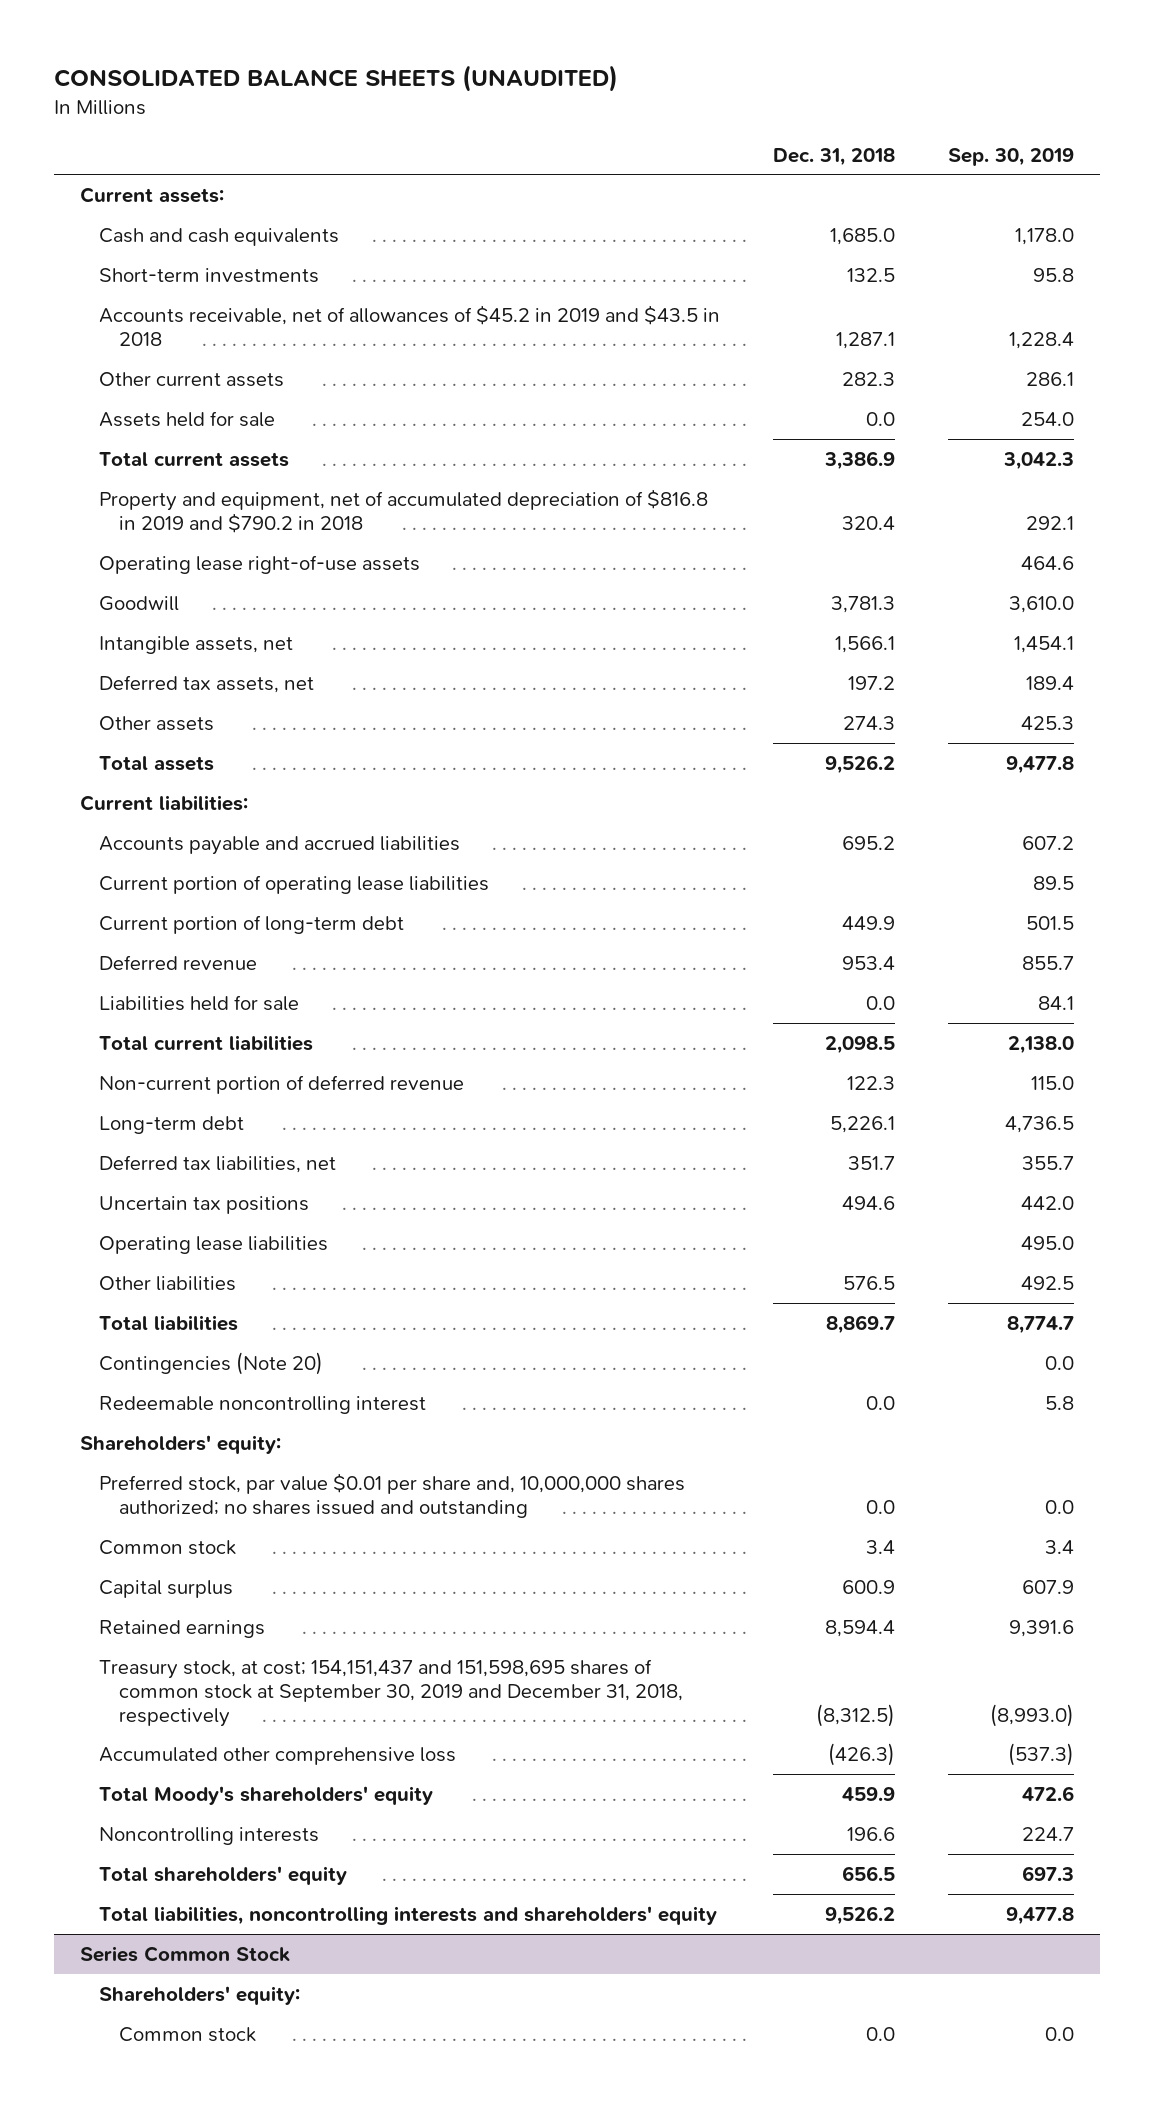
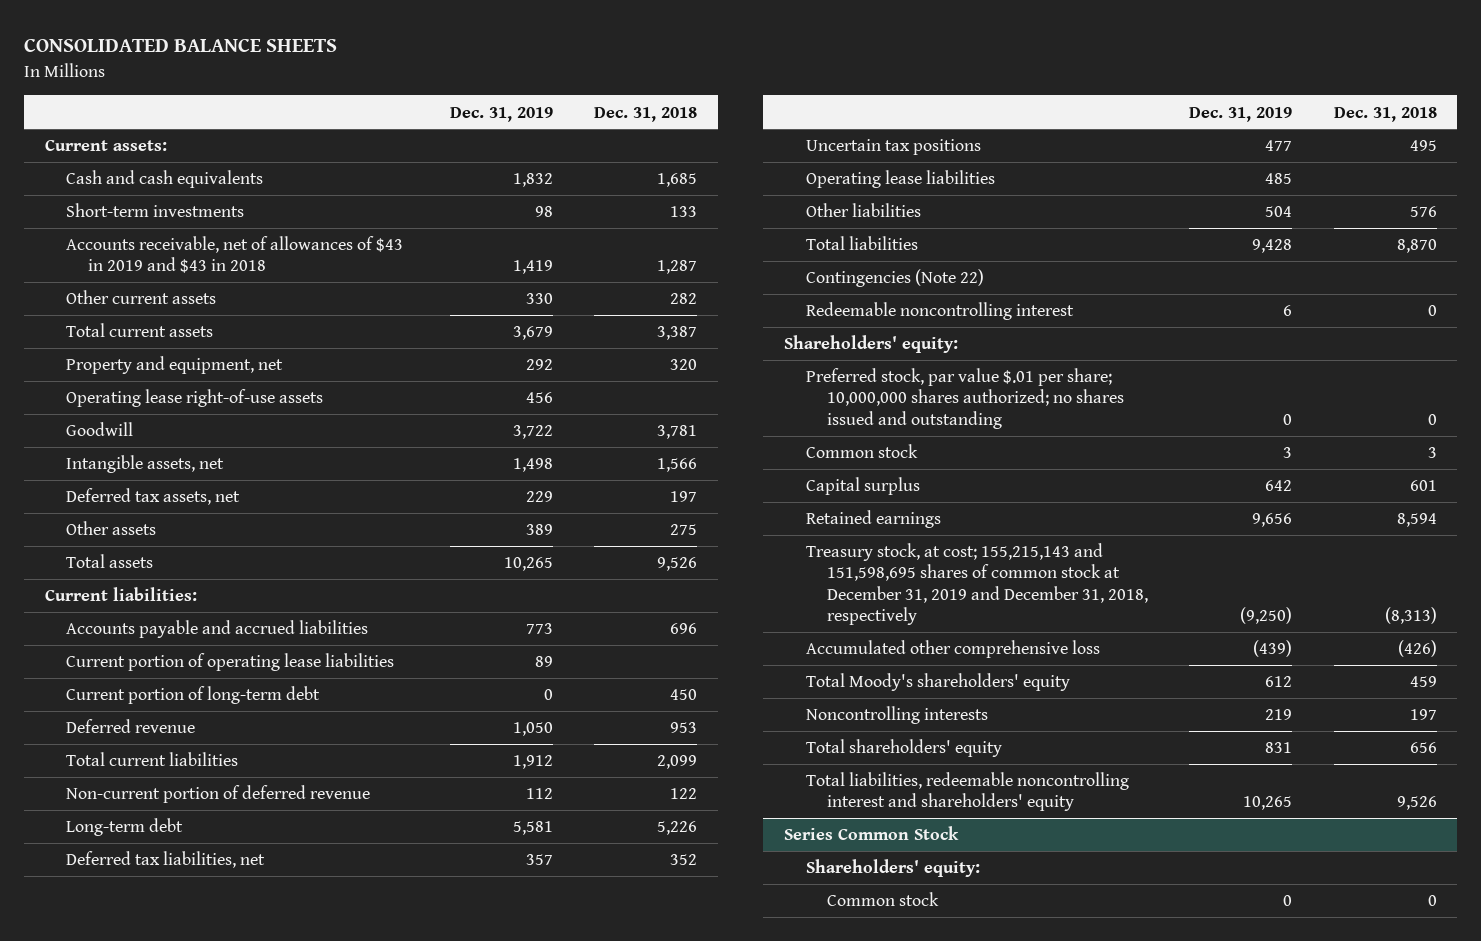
[53,65,618,93] CONSOLIDATED BALANCE SHEETS (UNAUDITED) -> [24,39,338,53] CONSOLIDATED BALANCE SHEETS
[947,147,1074,166] Sep. 30, 2019 -> none
none -> [449,106,553,122] Dec. 31, 2019
[99,410,276,427] Assets held for sale -> none
[830,227,896,245] 1,685.0 -> [657,173,698,188] 1,685
[847,267,896,282] 132.5 -> [670,206,698,218] 133
[99,304,721,346] Accounts receivable, net of allowances of $45.2 in 2019 and $43.5 in 2018 -> [66,236,404,274] Accounts receivable, net of allowances of $43 in 2019 and $43 in 2018
[836,331,896,349] 1,287.1 -> [657,260,698,275] 1,287
[842,371,896,386] 282.3 -> [670,293,698,305] 282
[824,450,896,470] 3,386.9 -> [657,326,698,341] 3,387
[99,488,709,533] Property and equipment, net of accumulated depreciation of $816.8 in 2019 and $790.2 in 2018 -> [66,356,284,375] Property and equipment, net
[842,515,896,530] 320.4 -> [670,359,698,371] 320
[831,595,896,613] 3,781.3 -> [657,425,698,440] 3,781
[835,635,896,653] 1,566.1 -> [657,458,698,473] 1,566
[848,675,896,690] 197.2 -> [670,491,698,503] 197
[843,715,896,730] 274.3 -> [670,524,698,536] 275
[825,754,896,774] 9,526.2 -> [657,557,698,572] 9,526
[842,835,896,850] 695.2 -> [670,623,698,635] 696
[99,994,300,1011] Liabilities held for sale -> none
[842,915,896,930] 449.9 -> [670,689,698,701] 450
[842,955,896,970] 953.4 -> [670,722,698,734] 953
[825,1035,896,1054] 2,098.5 -> [657,755,698,770] 2,099
[847,1075,896,1090] 122.3 -> [670,788,698,800] 122
[830,1115,896,1133] 5,226.1 -> [657,821,698,836] 5,226
[848,1155,896,1170] 351.7 -> [670,854,698,866] 352
[842,1195,896,1210] 494.6 -> [1409,140,1437,152] 495
[843,1275,896,1290] 576.5 -> [1409,206,1437,218] 576
[826,1314,896,1334] 8,869.7 -> [1396,239,1437,254] 8,870
[99,1351,324,1375] Contingencies (Note 20) -> [805,269,984,288] Contingencies (Note 22)
[866,1395,896,1410] 0.0 -> [1427,305,1437,317] 0
[99,1472,686,1518] Preferred stock, par value $0.01 per share and, 10,000,000 shares authorized; no shares issued and outstanding -> [805,368,1125,429] Preferred stock, par value $.01 per share; 10,000,000 shares authorized; no shares issued and outstanding
[866,1499,896,1514] 0.0 -> [1427,413,1437,425] 0
[866,1539,896,1554] 3.4 -> [1427,447,1437,459] 3
[842,1579,896,1594] 600.9 -> [1409,480,1437,492] 601
[825,1619,896,1637] 8,594.4 -> [1396,513,1437,528] 8,594
[99,1658,683,1727] Treasury stock, at cost; 154,151,437 and 151,598,695 shares of common stock at September 30, 2019 and December 31, 2018, respectively -> [805,543,1149,625] Treasury stock, at cost; 155,215,143 and 151,598,695 shares of common stock at December 31, 2019 and December 31, 2018, respectively
[816,1703,896,1727] (8,312.5) -> [1384,606,1437,624] (8,313)
[828,1742,896,1766] (426.3) -> [1397,640,1437,658] (426)
[842,1786,896,1801] 459.9 -> [1409,676,1437,688] 459
[847,1826,896,1841] 196.6 -> [1409,709,1437,721] 197
[842,1865,896,1881] 656.5 -> [1409,742,1437,754] 656
[99,1905,718,1925] Total liabilities, noncontrolling interests and shareholders' equity -> [805,772,1129,812] Total liabilities, redeemable noncontrolling interest and shareholders' equity
[825,1905,896,1925] 9,526.2 -> [1396,796,1437,811] 9,526
[866,2026,896,2041] 0.0 -> [1427,895,1437,907] 0

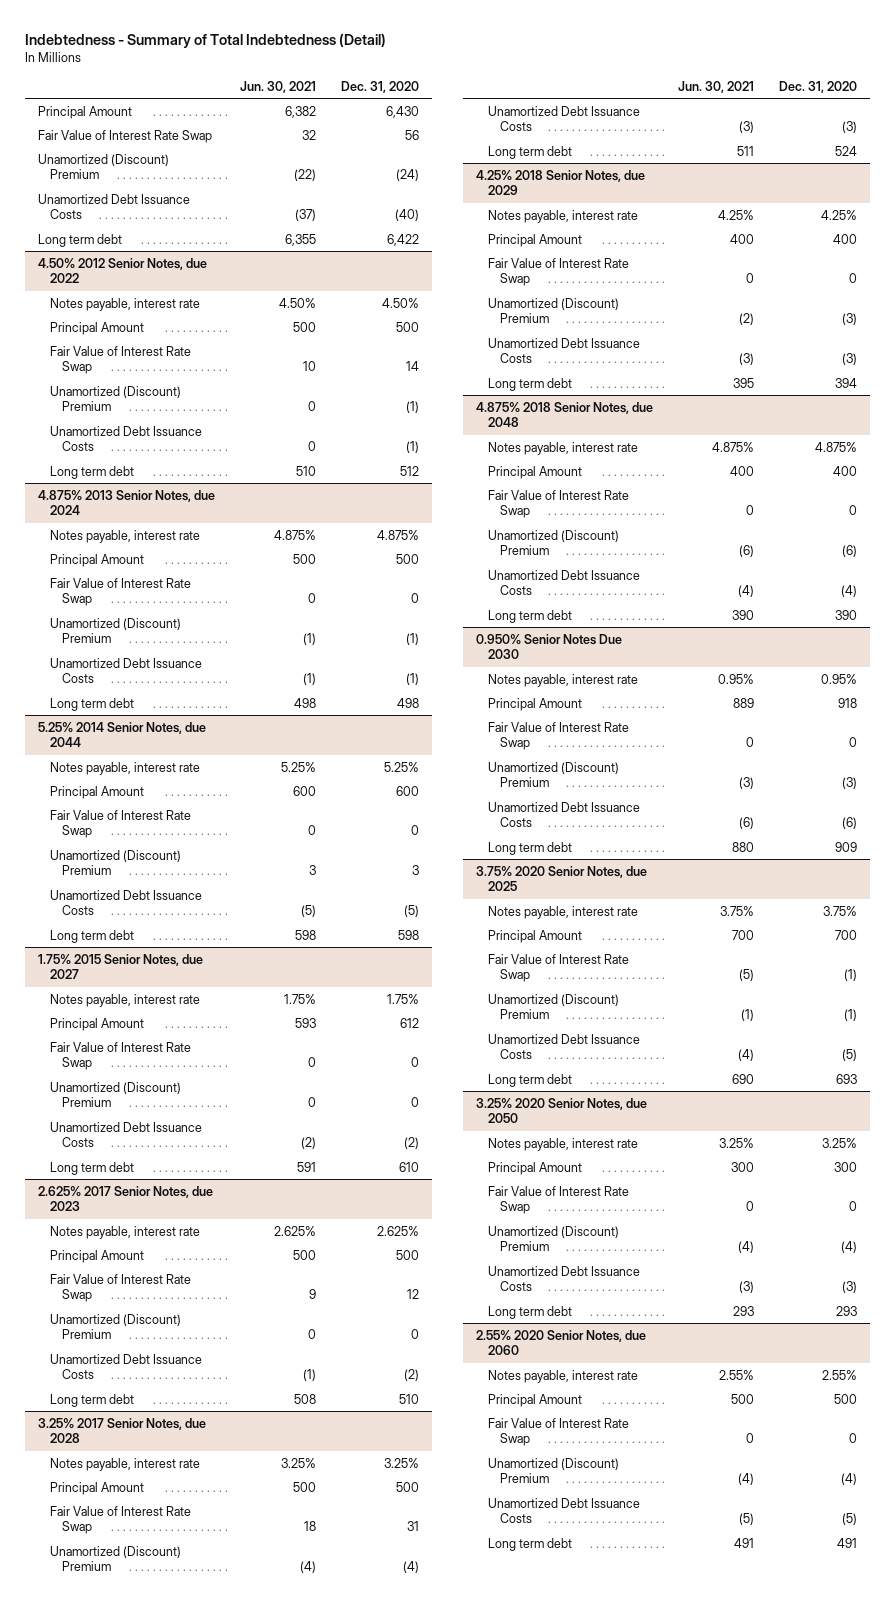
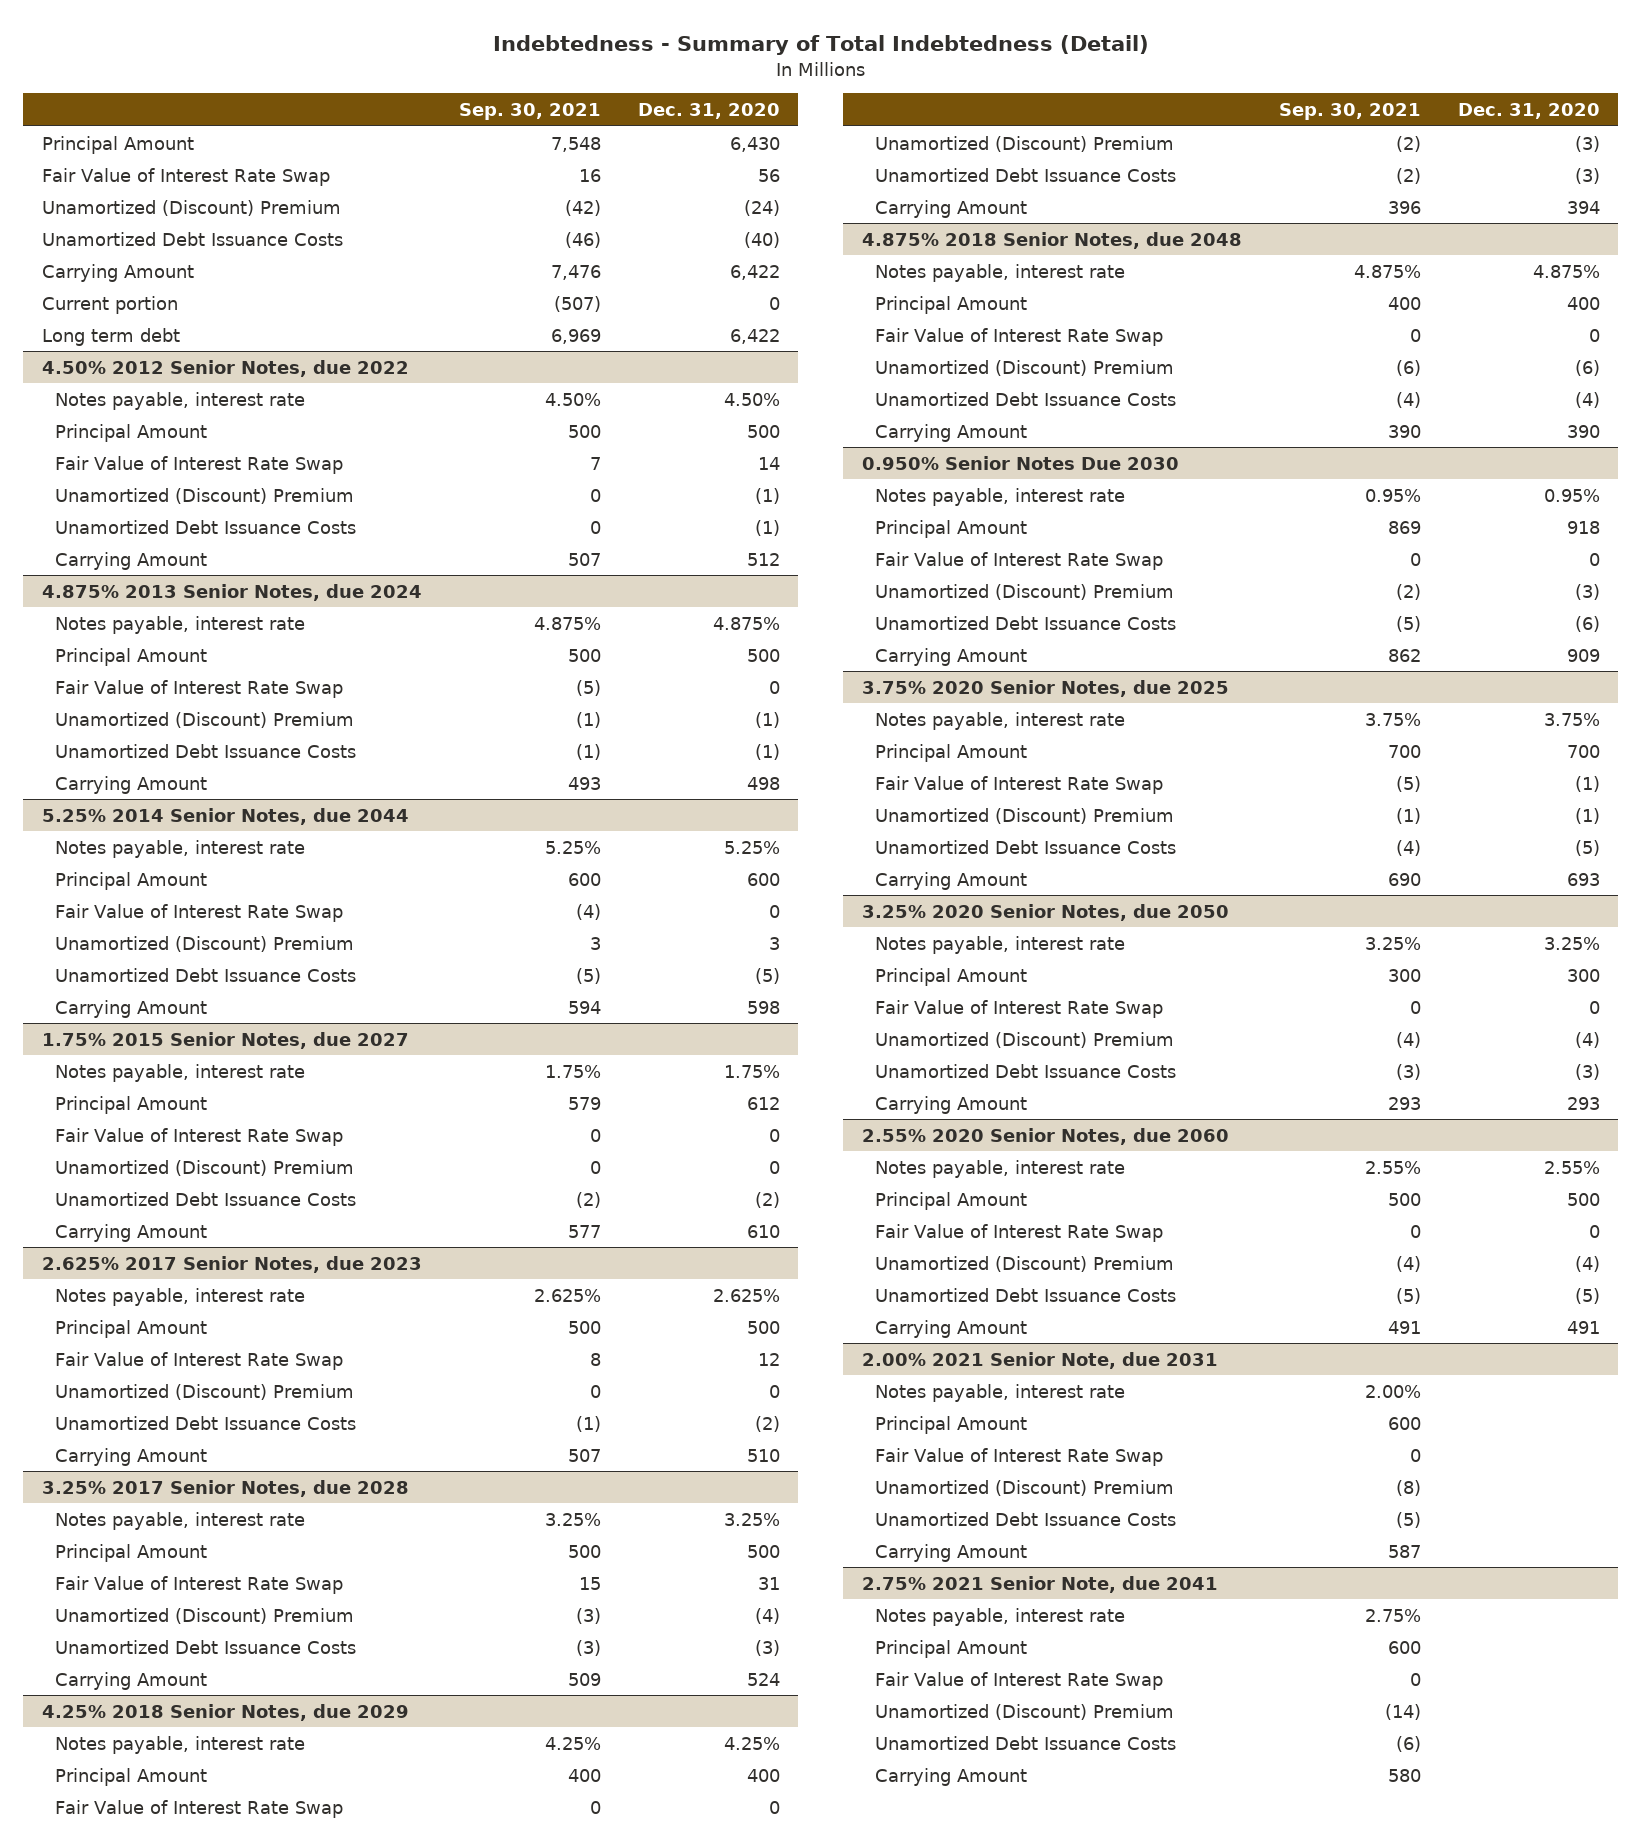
[240,80,317,93] Jun. 30, 2021 -> none
none -> [458,103,601,121] Sep. 30, 2021
none -> [41,263,194,282] Carrying Amount
none -> [41,295,178,314] Current portion
[50,465,135,479] Long term debt -> [54,551,207,570] Carrying Amount
[50,697,135,711] Long term debt -> [54,775,207,794] Carrying Amount
[50,929,135,943] Long term debt -> [54,999,207,1018] Carrying Amount
[50,1161,135,1175] Long term debt -> [54,1223,207,1242] Carrying Amount
[50,1393,135,1407] Long term debt -> [54,1447,207,1466] Carrying Amount
[487,145,572,159] Long term debt -> [54,1671,207,1690] Carrying Amount
[487,377,572,391] Long term debt -> [874,199,1027,218] Carrying Amount
[487,609,572,623] Long term debt -> [874,423,1027,442] Carrying Amount
[487,841,572,855] Long term debt -> [874,647,1027,666] Carrying Amount
[487,1073,572,1087] Long term debt -> [874,871,1027,890] Carrying Amount
[487,1305,572,1319] Long term debt -> [874,1095,1027,1114] Carrying Amount
[487,1537,572,1551] Long term debt -> [874,1319,1027,1338] Carrying Amount
none -> [861,1351,1218,1369] 2.00% 2021 Senior Note, due 2031
none -> [874,1383,1125,1402] Notes payable, interest rate
none -> [874,1415,1027,1434] Principal Amount
none -> [874,1447,1163,1466] Fair Value of Interest Rate Swap
none -> [874,1479,1174,1496] Unamortized (Discount) Premium
none -> [874,1511,1176,1526] Unamortized Debt Issuance Costs
none -> [874,1543,1027,1562] Carrying Amount
none -> [861,1575,1218,1593] 2.75% 2021 Senior Note, due 2041
none -> [874,1607,1125,1626] Notes payable, interest rate
none -> [874,1639,1027,1658] Principal Amount
none -> [874,1671,1163,1690] Fair Value of Interest Rate Swap
none -> [874,1703,1174,1720] Unamortized (Discount) Premium
none -> [874,1735,1176,1750] Unamortized Debt Issuance Costs
none -> [874,1767,1027,1786] Carrying Amount

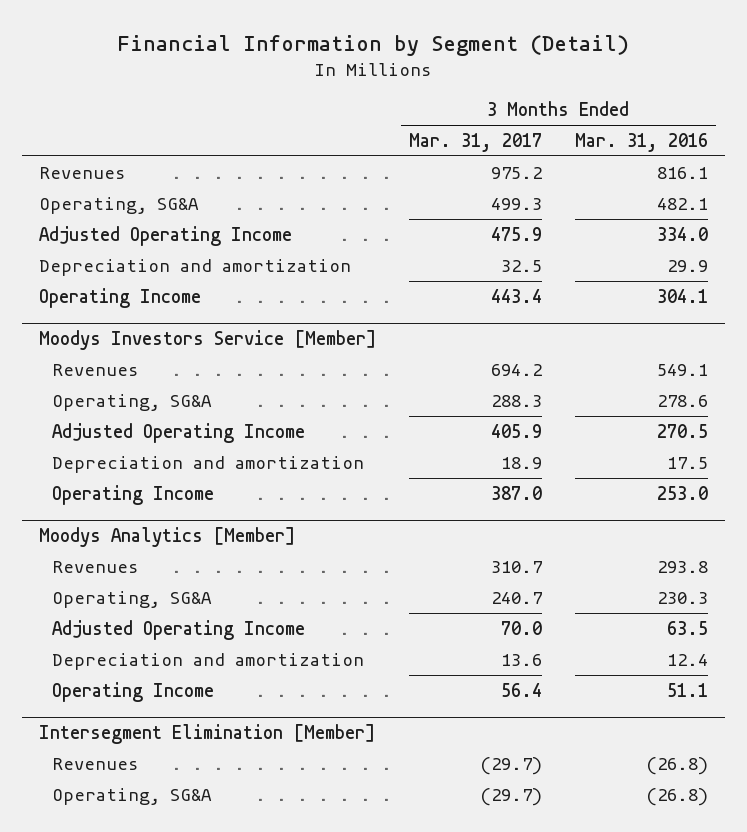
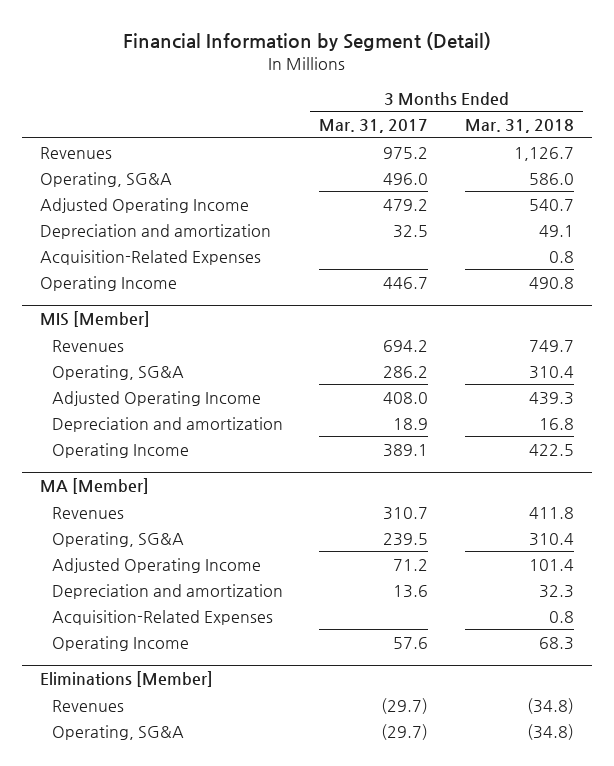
[575,133,709,153] Mar. 31, 2016 -> none
none -> [464,119,574,134] Mar. 31, 2018
[490,197,542,210] 499.3 -> [383,172,429,185] 496.0
[490,226,542,241] 475.9 -> [383,198,429,211] 479.2
none -> [39,249,261,265] Acquisition-Related Expenses
[490,288,542,303] 443.4 -> [383,276,429,289] 446.7
[38,330,376,351] Moodys Investors Service [Member] -> [39,311,150,328] MIS [Member]
[490,394,542,407] 288.3 -> [383,365,429,378] 286.2
[490,423,542,438] 405.9 -> [383,391,429,404] 408.0
[490,485,542,500] 387.0 -> [383,443,429,457] 389.1
[38,527,295,548] Moodys Analytics [Member] -> [39,478,149,495] MA [Member]
[490,591,542,604] 240.7 -> [383,532,429,546] 239.5
[500,620,542,635] 70.0 -> [393,558,429,571] 71.2
none -> [52,609,274,625] Acquisition-Related Expenses
[500,682,542,697] 56.4 -> [393,636,429,649] 57.6
[38,724,375,745] Intersegment Elimination [Member] -> [39,671,213,688] Eliminations [Member]

